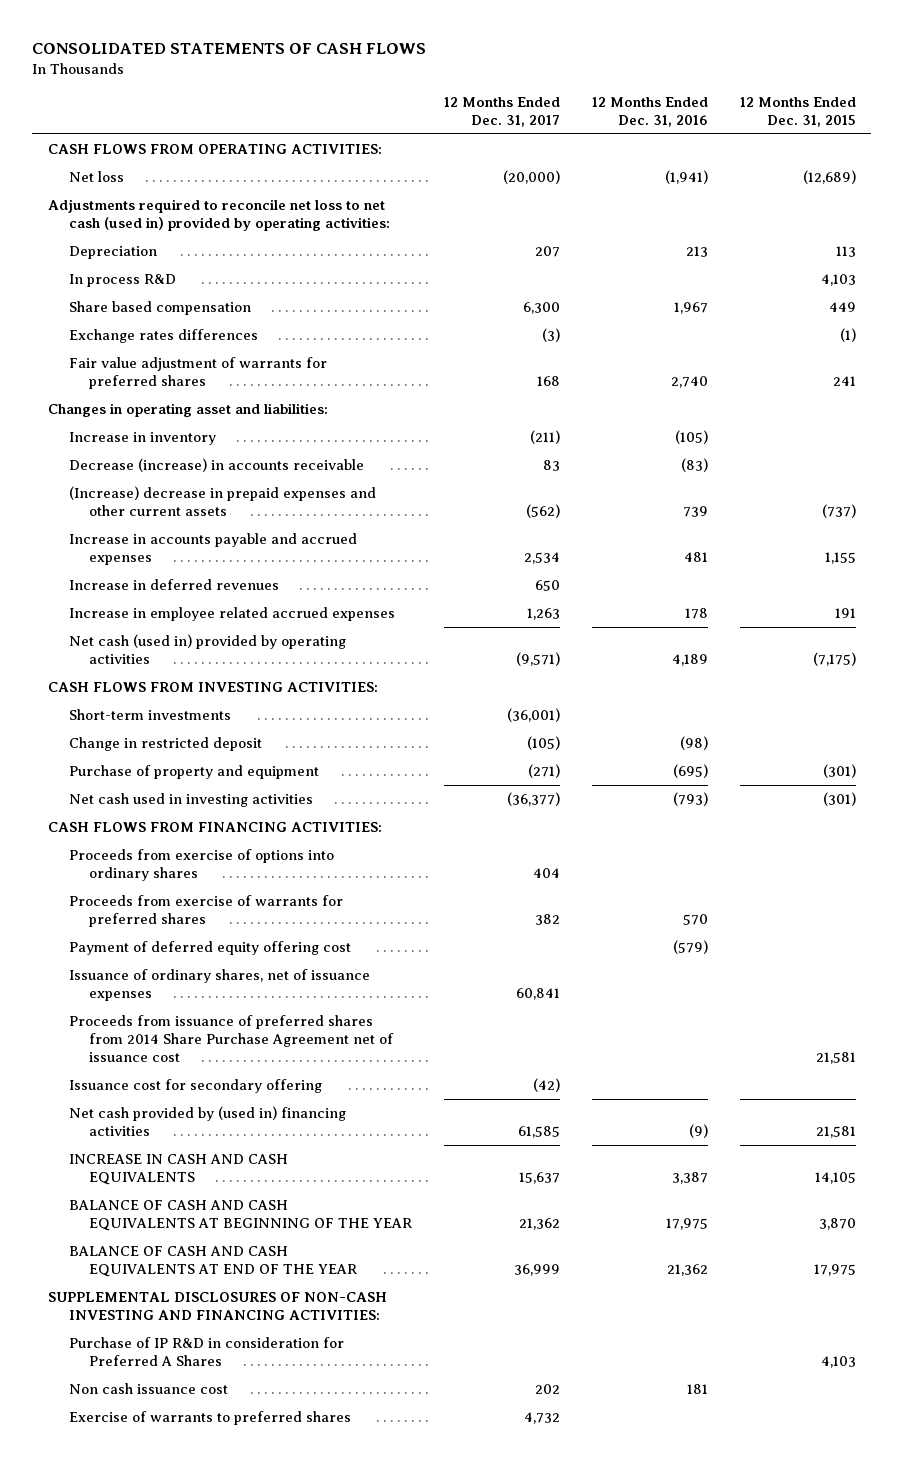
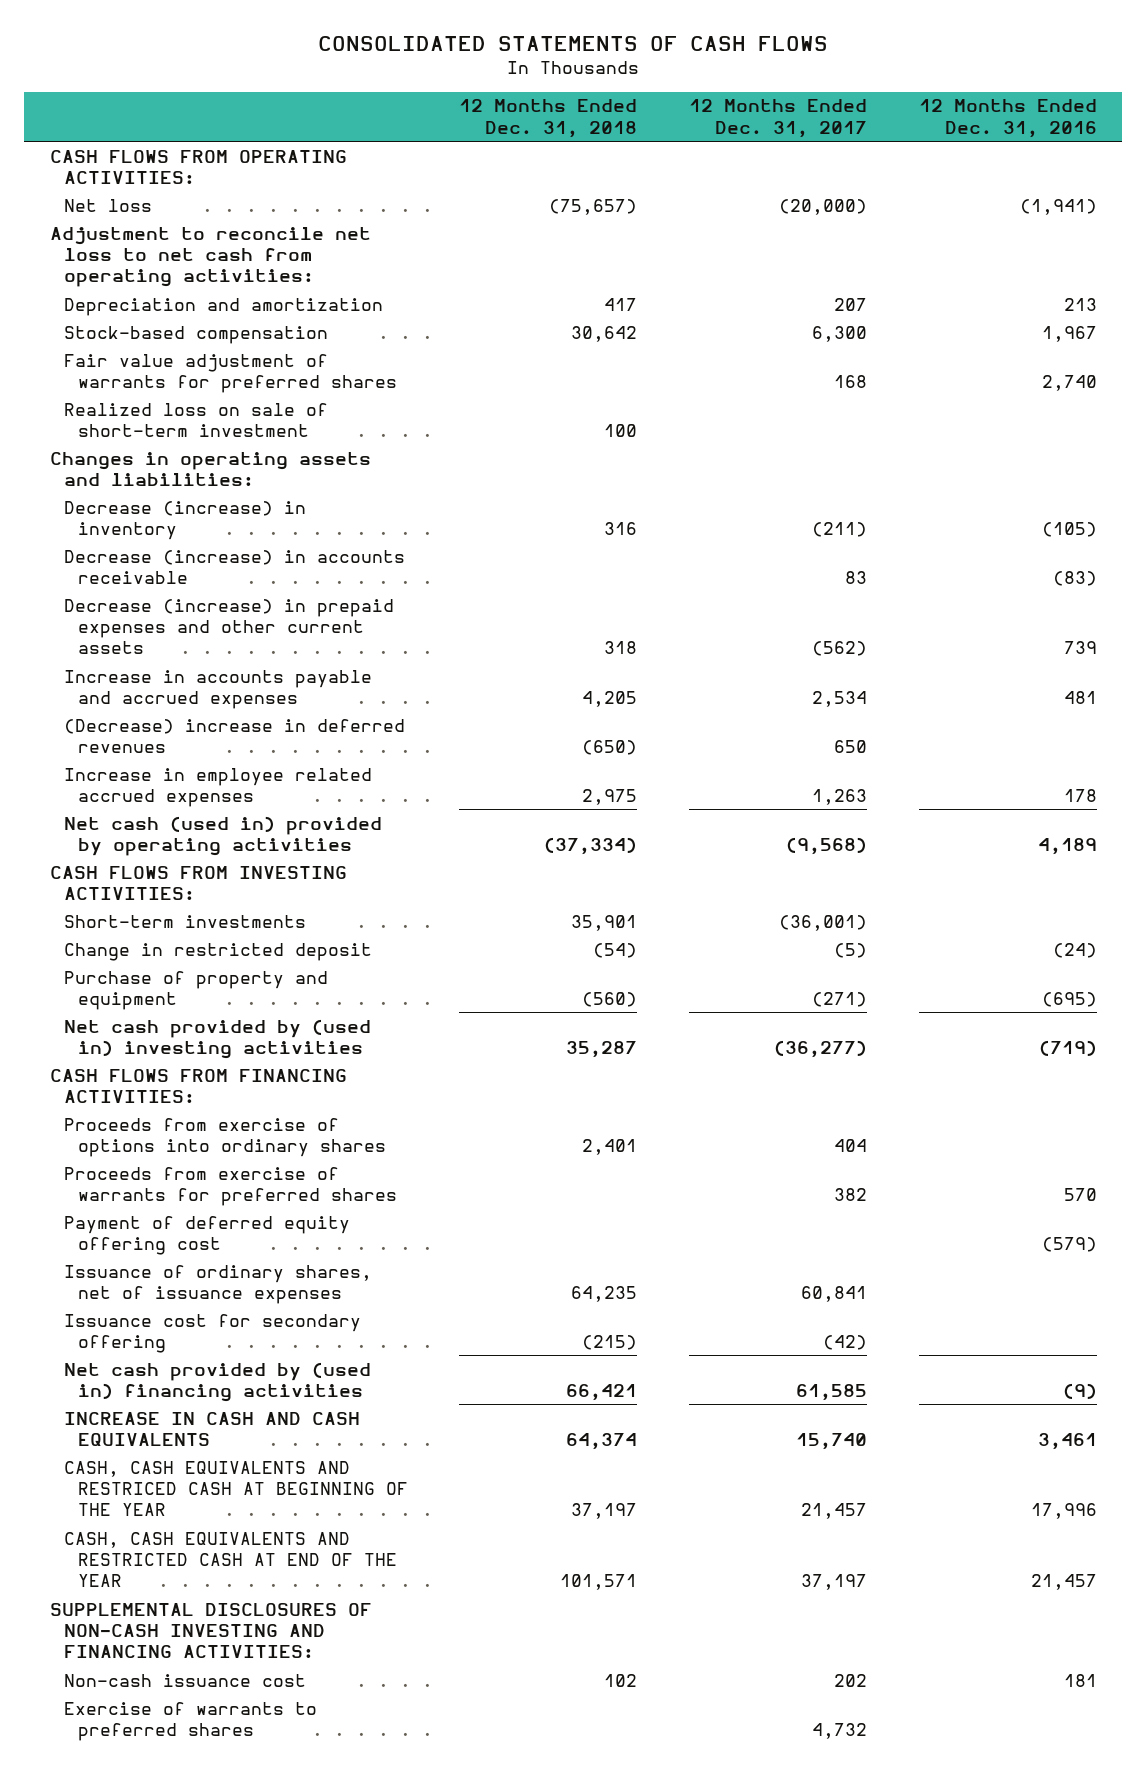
[739,96,856,127] 12 Months Ended Dec. 31, 2015 -> none
none -> [459,99,638,138] 12 Months Ended Dec. 31, 2018
[68,273,176,287] In process R&D -> none
[68,328,258,343] Exchange rates differences -> none
[48,198,390,232] Adjustments required to reconcile net loss to net cash (used in) provided by operating activities: -> [50,226,372,288] Adjustment to reconcile net loss to net cash from operating activities:
[68,245,157,259] Depreciation -> [63,297,383,316] Depreciation and amortization
[68,300,251,315] Share based compensation -> [63,325,328,344] Stock-based compensation
none -> [63,402,328,437] Realized loss on sale of short-term investment
[48,402,329,417] Changes in operating asset and liabilities: -> [50,451,372,486] Changes in operating assets and liabilities:
[68,431,216,445] Increase in inventory -> [63,500,306,540] Decrease (increase) in inventory
[68,485,376,517] (Increase) decrease in prepaid expenses and other current assets -> [63,598,394,655] Decrease (increase) in prepaid expenses and other current assets
[68,578,279,590] Increase in deferred revenues -> [63,718,405,753] (Decrease) increase in deferred revenues
[515,652,560,667] (9,571) -> [785,836,867,855] (9,568)
[526,735,560,750] (105) -> [833,942,867,958] (5)
[679,735,708,750] (98) -> [1052,942,1097,958] (24)
[68,792,313,807] Net cash used in investing activities -> [63,1018,371,1059] Net cash provided by (used in) investing activities
[506,791,560,806] (36,377) -> [773,1039,867,1058] (36,277)
[672,791,708,806] (793) -> [1038,1039,1097,1056] (719)
[68,1014,395,1063] Proceeds from issuance of preferred shares from 2014 Share Purchase Agreement net of issuance cost -> none
[518,1172,560,1185] 15,637 -> [795,1432,867,1450] 15,740
[671,1172,708,1185] 3,387 -> [1037,1432,1097,1450] 3,461
[68,1199,413,1232] BALANCE OF CASH AND CASH EQUIVALENTS AT BEGINNING OF THE YEAR -> [63,1460,408,1517] CASH, CASH EQUIVALENTS AND RESTRICED CASH AT BEGINNING OF THE YEAR
[518,1218,560,1231] 21,362 -> [800,1503,867,1520] 21,457
[665,1218,708,1231] 17,975 -> [1030,1503,1097,1520] 17,996
[68,1245,358,1278] BALANCE OF CASH AND CASH EQUIVALENTS AT END OF THE YEAR -> [63,1531,397,1588] CASH, CASH EQUIVALENTS AND RESTRICTED CASH AT END OF THE YEAR
[513,1264,560,1277] 36,999 -> [800,1574,867,1591] 37,197
[666,1264,708,1277] 21,362 -> [1030,1574,1097,1591] 21,457
[68,1336,344,1367] Purchase of IP R&D in consideration for Preferred A Shares -> none
[68,1382,228,1394] Non cash issuance cost -> [63,1673,306,1687] Non-cash issuance cost

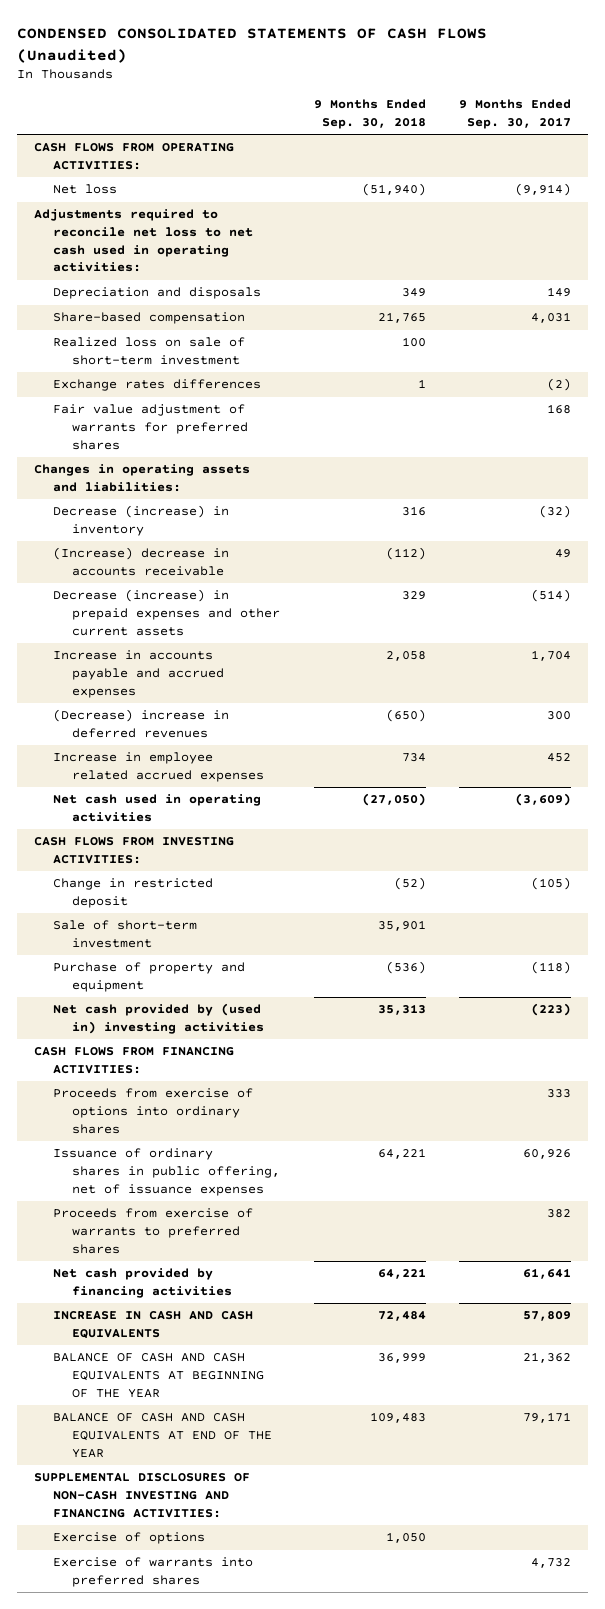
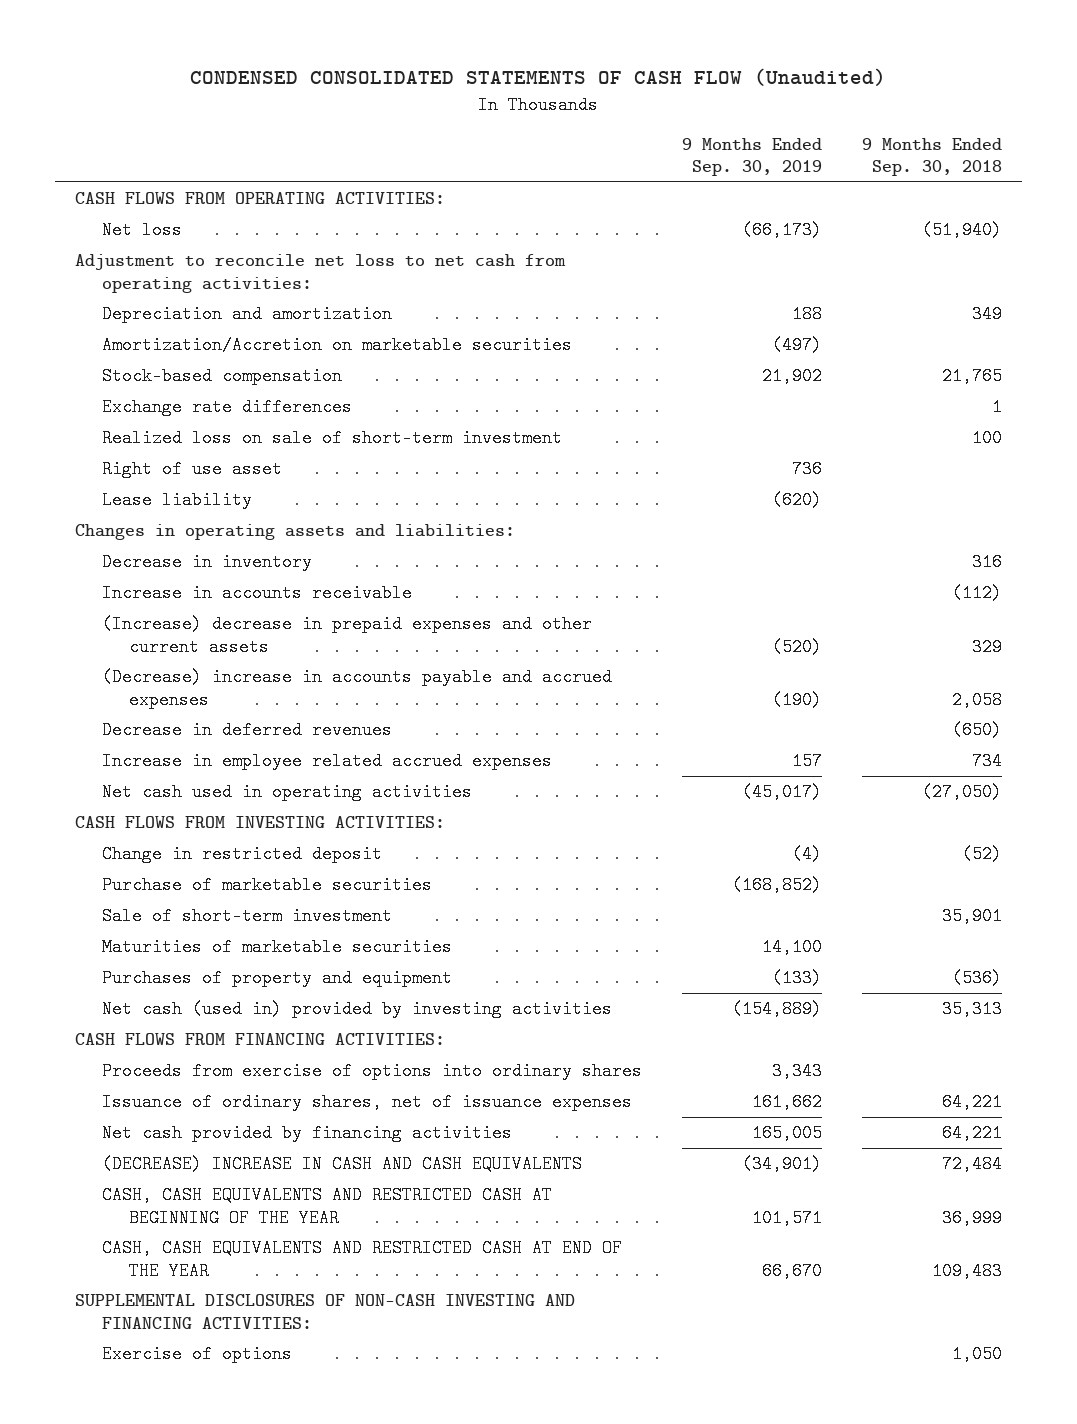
[17,28,488,63] CONDENSED CONSOLIDATED STATEMENTS OF CASH FLOWS (Unaudited) -> [190,68,887,87] CONDENSED CONSOLIDATED STATEMENTS OF CASH FLOW (Unaudited)
[459,99,572,129] 9 Months Ended Sep. 30, 2017 -> none
none -> [682,137,823,177] 9 Months Ended Sep. 30, 2019
[33,209,254,273] Adjustments required to reconcile net loss to net cash used in operating activities: -> [74,254,566,293] Adjustment to reconcile net loss to net cash from operating activities:
[53,287,262,300] Depreciation and disposals -> [102,305,393,324] Depreciation and amortization
none -> [102,336,573,355] Amortization/Accretion on marketable securities
[53,312,246,325] Share-based compensation -> [102,367,343,386] Stock-based compensation
none -> [102,398,353,417] Exchange rate differences
[53,379,262,392] Exchange rates differences -> none
[53,404,249,450] Fair value adjustment of warrants for preferred shares -> none
none -> [102,460,283,479] Right of use asset
none -> [102,491,253,510] Lease liability
[53,505,230,537] Decrease (increase) in inventory -> [102,553,313,572] Decrease in inventory
[53,547,230,577] (Increase) decrease in accounts receivable -> [102,584,413,603] Increase in accounts receivable
[53,589,281,636] Decrease (increase) in prepaid expenses and other current assets -> [102,615,593,656] (Increase) decrease in prepaid expenses and other current assets
[53,650,225,698] Increase in accounts payable and accrued expenses -> [102,668,613,709] (Decrease) increase in accounts payable and accrued expenses
[53,709,230,739] (Decrease) increase in deferred revenues -> [102,721,393,740] Decrease in deferred revenues
none -> [102,876,433,895] Purchase of marketable securities
none -> [102,938,453,957] Maturities of marketable securities
[53,962,246,993] Purchase of property and equipment -> [102,969,453,988] Purchases of property and equipment
[53,1003,265,1035] Net cash provided by (used in) investing activities -> [102,1000,613,1019] Net cash (used in) provided by investing activities
[53,1208,254,1254] Proceeds from exercise of warrants to preferred shares -> none
[53,1148,281,1196] Issuance of ordinary shares in public offering, net of issuance expenses -> [102,1093,633,1112] Issuance of ordinary shares, net of issuance expenses
[53,1311,254,1340] INCREASE IN CASH AND CASH EQUIVALENTS -> [102,1155,583,1174] (DECREASE) INCREASE IN CASH AND CASH EQUIVALENTS
[53,1353,265,1398] BALANCE OF CASH AND CASH EQUIVALENTS AT BEGINNING OF THE YEAR -> [102,1186,553,1227] CASH, CASH EQUIVALENTS AND RESTRICTED CASH AT BEGINNING OF THE YEAR
[53,1413,273,1458] BALANCE OF CASH AND CASH EQUIVALENTS AT END OF THE YEAR -> [102,1239,623,1280] CASH, CASH EQUIVALENTS AND RESTRICTED CASH AT END OF THE YEAR
[53,1557,254,1588] Exercise of warrants into preferred shares -> none

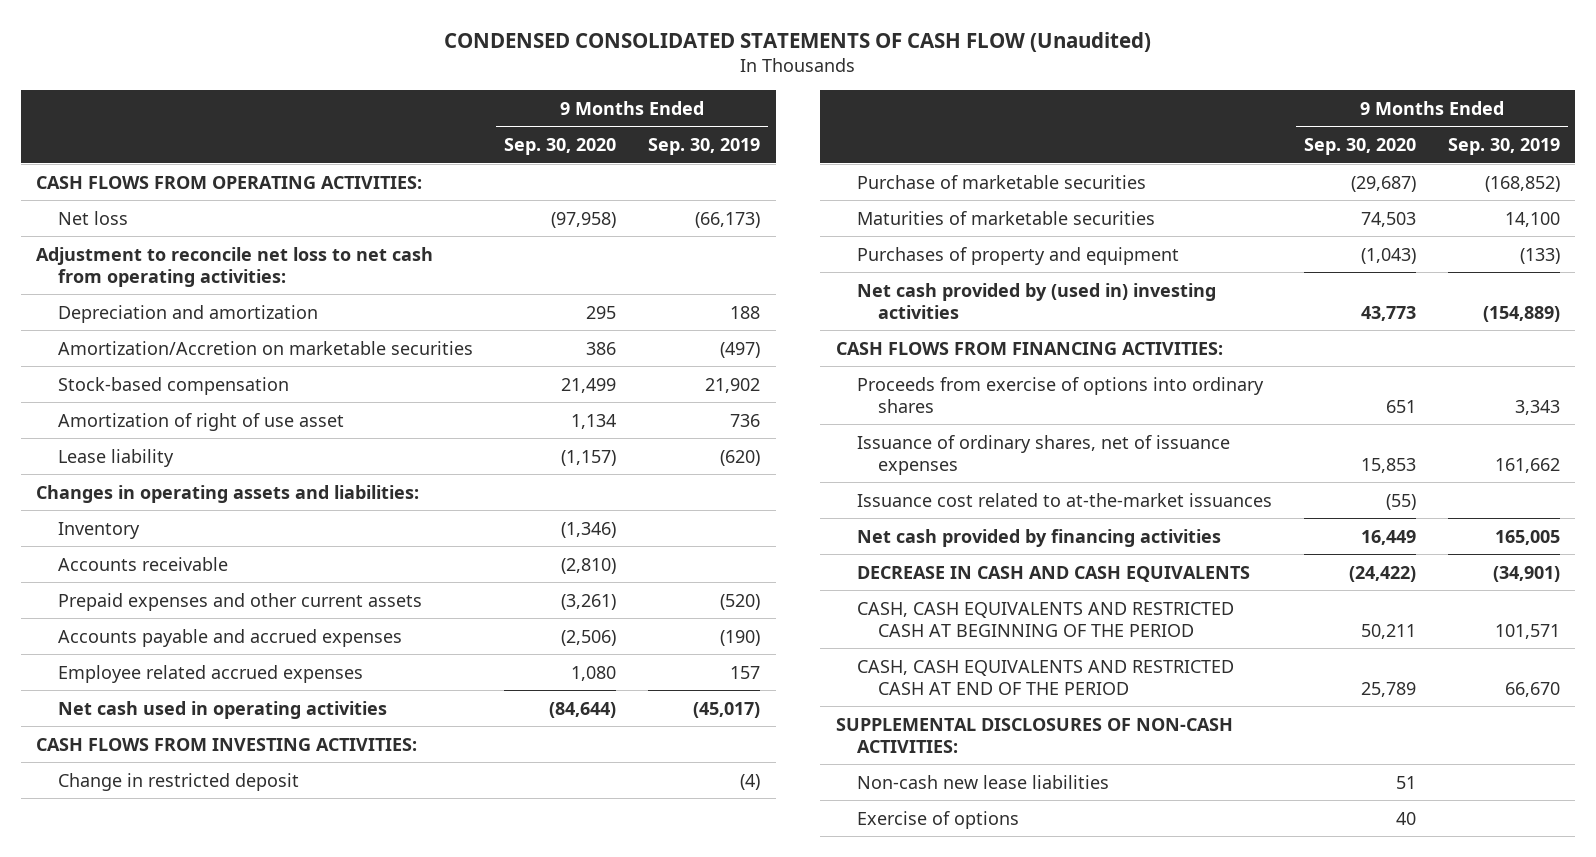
[861,137,1002,177] 9 Months Ended Sep. 30, 2018 -> none
none -> [504,137,617,155] Sep. 30, 2020
[102,398,353,417] Exchange rate differences -> none
[102,429,563,448] Realized loss on sale of short-term investment -> none
[102,460,283,479] Right of use asset -> [57,412,344,431] Amortization of right of use asset
[102,721,393,740] Decrease in deferred revenues -> none
[102,553,313,572] Decrease in inventory -> [57,521,140,539] Inventory
[102,584,413,603] Increase in accounts receivable -> [57,556,228,571] Accounts receivable
[102,615,593,656] (Increase) decrease in prepaid expenses and other current assets -> [57,592,422,611] Prepaid expenses and other current assets
[102,668,613,709] (Decrease) increase in accounts payable and accrued expenses -> [57,628,402,647] Accounts payable and accrued expenses
[102,752,553,771] Increase in employee related accrued expenses -> [57,664,363,683] Employee related accrued expenses
[102,907,393,926] Sale of short-term investment -> none
[102,1000,613,1019] Net cash (used in) provided by investing activities -> [857,282,1217,319] Net cash provided by (used in) investing activities
none -> [857,492,1273,507] Issuance cost related to at-the-market issuances
[102,1155,583,1174] (DECREASE) INCREASE IN CASH AND CASH EQUIVALENTS -> [857,565,1251,582] DECREASE IN CASH AND CASH EQUIVALENTS
[102,1186,553,1227] CASH, CASH EQUIVALENTS AND RESTRICTED CASH AT BEGINNING OF THE YEAR -> [857,601,1235,637] CASH, CASH EQUIVALENTS AND RESTRICTED CASH AT BEGINNING OF THE PERIOD
[102,1239,623,1280] CASH, CASH EQUIVALENTS AND RESTRICTED CASH AT END OF THE YEAR -> [857,659,1235,695] CASH, CASH EQUIVALENTS AND RESTRICTED CASH AT END OF THE PERIOD
[74,1294,575,1329] SUPPLEMENTAL DISCLOSURES OF NON-CASH INVESTING AND FINANCING ACTIVITIES: -> [836,717,1234,753] SUPPLEMENTAL DISCLOSURES OF NON-CASH ACTIVITIES:
none -> [857,774,1110,789] Non-cash new lease liabilities

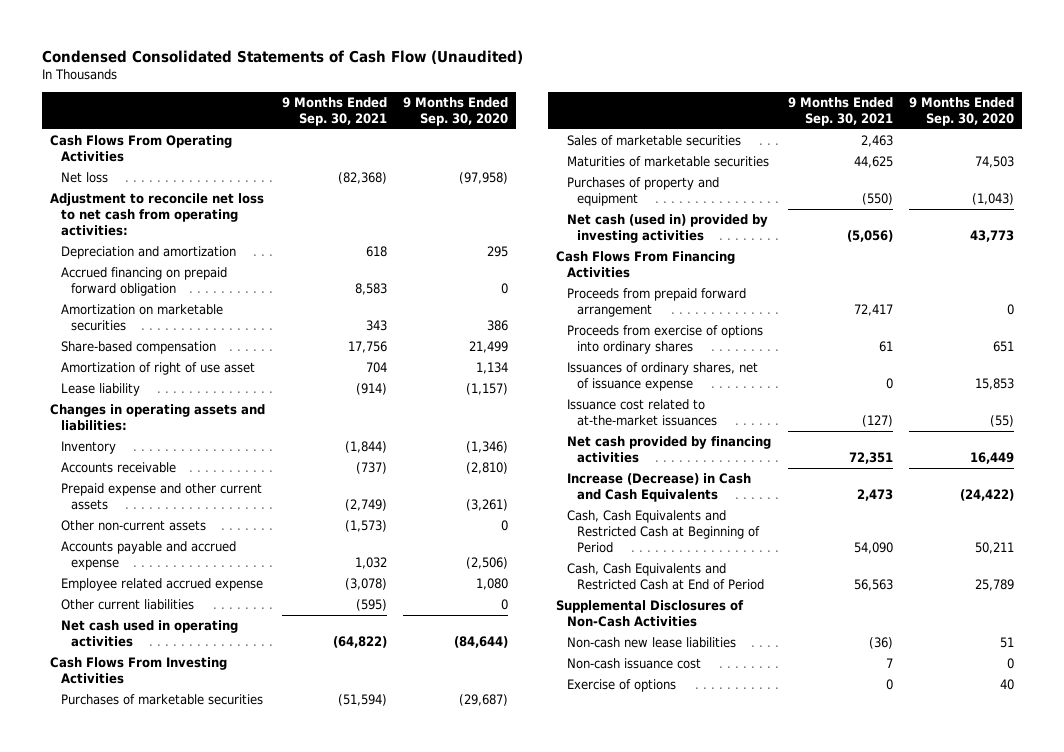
[444,32,1152,53] CONDENSED CONSOLIDATED STATEMENTS OF CASH FLOW (Unaudited) -> [41,49,523,64] Condensed Consolidated Statements of Cash Flow (Unaudited)
[647,137,760,155] Sep. 30, 2019 -> none
none -> [281,96,387,126] 9 Months Ended Sep. 30, 2021
[36,175,423,189] CASH FLOWS FROM OPERATING ACTIVITIES: -> [50,135,233,163] Cash Flows From Operating Activities
none -> [60,267,227,297] Accrued financing on prepaid forward obligation
[57,340,473,355] Amortization/Accretion on marketable securities -> [60,304,223,332] Amortization on marketable securities
[57,376,289,395] Stock-based compensation -> [60,341,216,355] Share-based compensation
[57,592,422,611] Prepaid expenses and other current assets -> [60,483,262,511] Prepaid expense and other current assets
none -> [60,520,206,532] Other non-current assets
[57,628,402,647] Accounts payable and accrued expenses -> [60,541,236,571] Accounts payable and accrued expense
[57,664,363,683] Employee related accrued expenses -> [60,578,263,592] Employee related accrued expense
none -> [60,599,194,611] Other current liabilities
[57,772,299,791] Change in restricted deposit -> none
[36,737,418,751] CASH FLOWS FROM INVESTING ACTIVITIES: -> [50,657,228,685] Cash Flows From Investing Activities
[857,174,1147,189] Purchase of marketable securities -> [60,694,263,706] Purchases of marketable securities
none -> [566,135,741,147] Sales of marketable securities
[857,282,1217,319] Net cash provided by (used in) investing activities -> [566,214,768,244] Net cash (used in) provided by investing activities
[836,341,1224,355] CASH FLOWS FROM FINANCING ACTIVITIES: -> [556,251,736,279] Cash Flows From Financing Activities
none -> [566,288,746,318] Proceeds from prepaid forward arrangement
[857,434,1231,475] Issuance of ordinary shares, net of issuance expenses -> [566,362,758,392] Issuances of ordinary shares, net of issuance expense
[857,565,1251,582] DECREASE IN CASH AND CASH EQUIVALENTS -> [566,473,751,503] Increase (Decrease) in Cash and Cash Equivalents
[857,601,1235,637] CASH, CASH EQUIVALENTS AND RESTRICTED CASH AT BEGINNING OF THE PERIOD -> [566,510,761,553] Cash, Cash Equivalents and Restricted Cash at Beginning of Period
[857,659,1235,695] CASH, CASH EQUIVALENTS AND RESTRICTED CASH AT END OF THE PERIOD -> [566,563,765,591] Cash, Cash Equivalents and Restricted Cash at End of Period
[836,717,1234,753] SUPPLEMENTAL DISCLOSURES OF NON-CASH ACTIVITIES: -> [556,600,745,628] Supplemental Disclosures of Non-Cash Activities
none -> [566,658,701,670] Non-cash issuance cost

